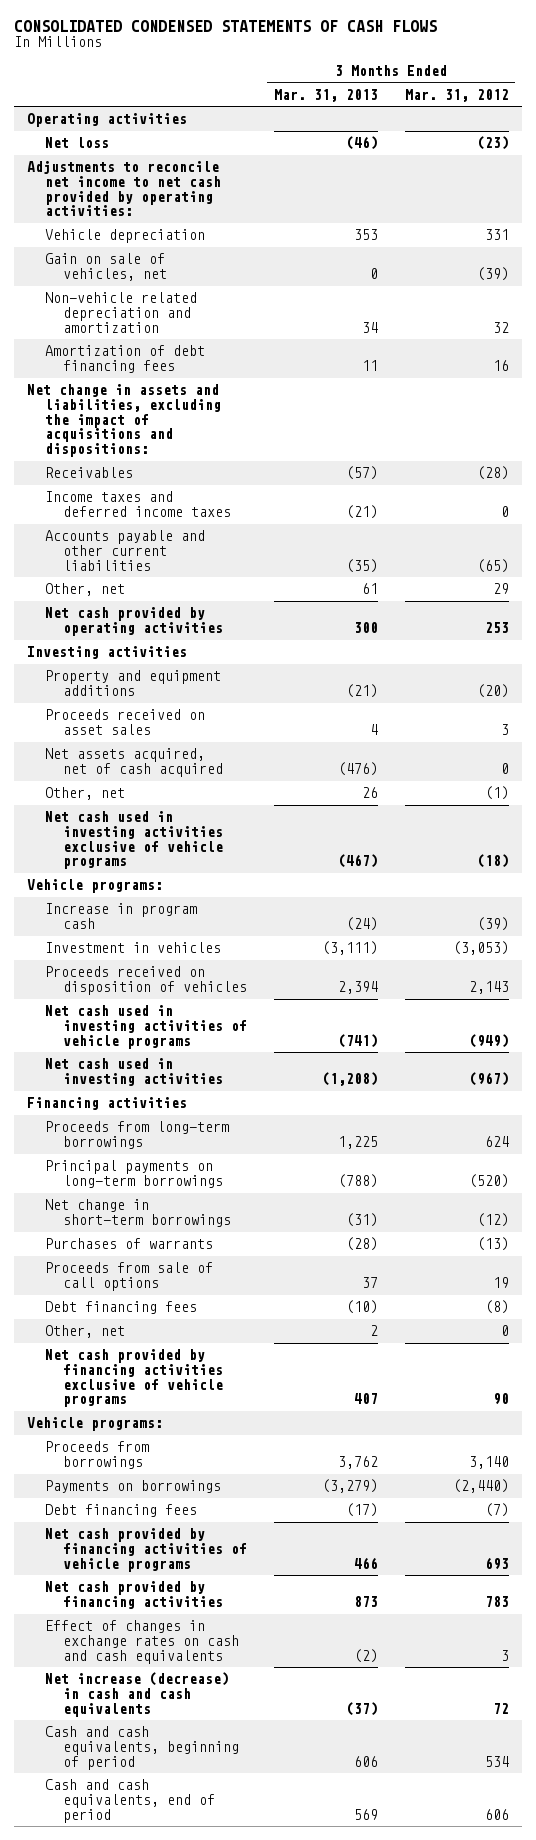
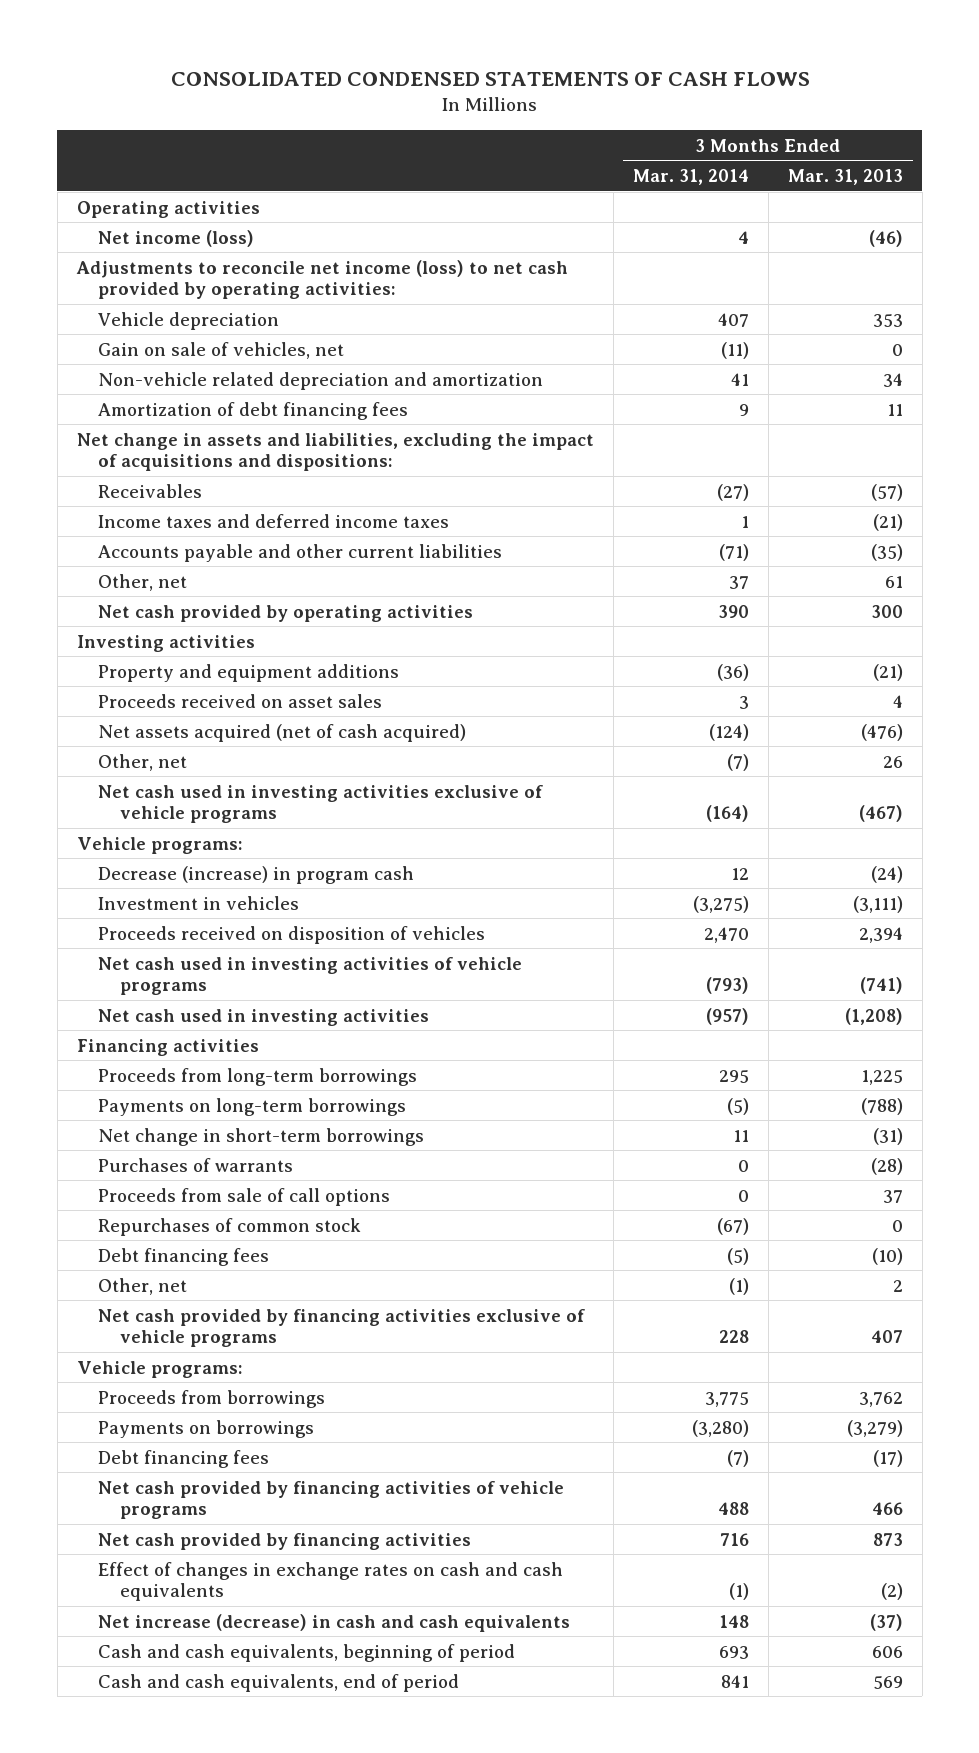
[404,88,509,102] Mar. 31, 2012 -> none
none -> [632,168,749,185] Mar. 31, 2014
[45,137,110,149] Net loss -> [98,229,255,247] Net income (loss)
[27,161,222,217] Adjustments to reconcile net income to net cash provided by operating activities: -> [75,259,568,300] Adjustments to reconcile net income (loss) to net cash provided by operating activities:
[45,748,223,777] Net assets acquired, net of cash acquired -> [98,723,467,742] Net assets acquired (net of cash acquired)
[45,903,198,929] Increase in program cash -> [98,865,415,884] Decrease (increase) in program cash
[45,1160,223,1188] Principal payments on long-term borrowings -> [98,1097,407,1116] Payments on long-term borrowings
none -> [98,1217,362,1236] Repurchases of common stock

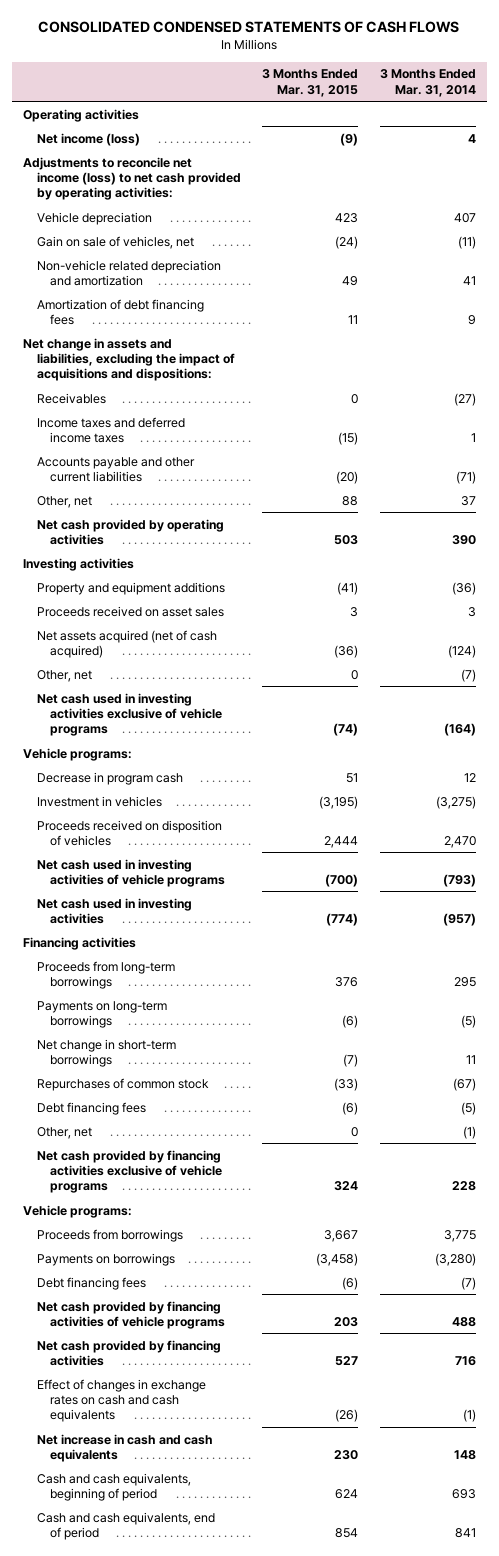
[787,168,903,185] Mar. 31, 2013 -> none
none -> [262,69,359,97] 3 Months Ended Mar. 31, 2015
[98,865,415,884] Decrease (increase) in program cash -> [36,771,183,785] Decrease in program cash
[98,1157,294,1172] Purchases of warrants -> none
[98,1187,391,1206] Proceeds from sale of call options -> none
[98,1613,571,1632] Net increase (decrease) in cash and cash equivalents -> [36,1433,213,1462] Net increase in cash and cash equivalents

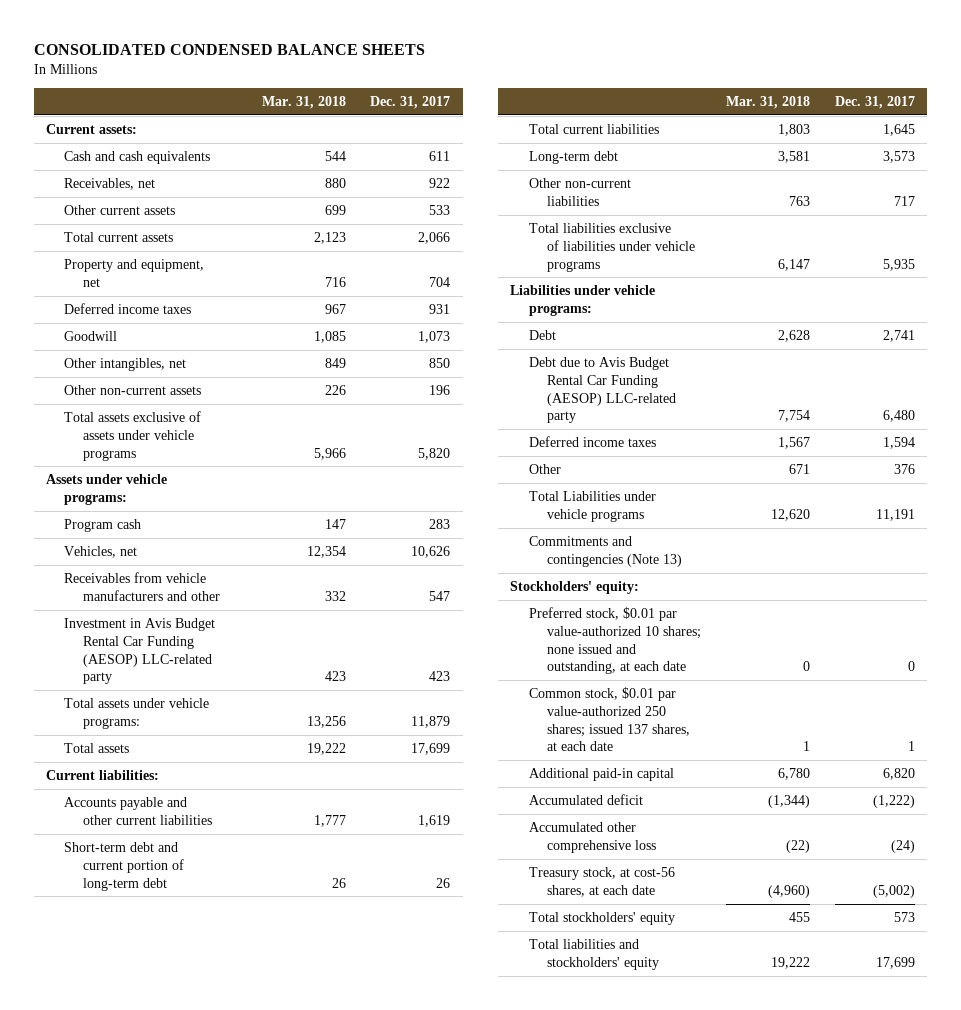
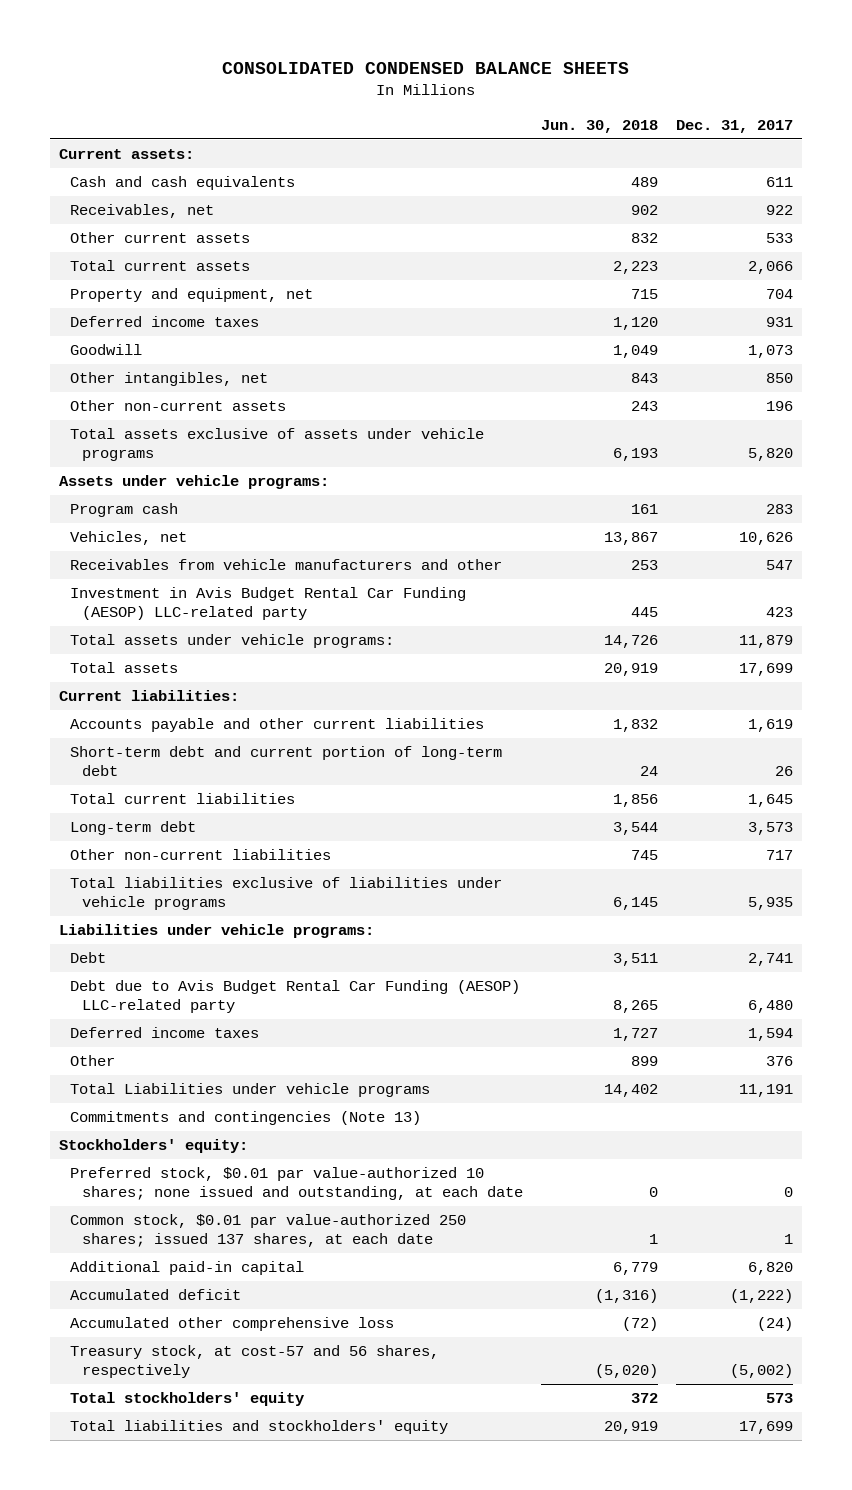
[261,96,346,110] Mar. 31, 2018 -> none
none -> [540,120,658,134] Jun. 30, 2018
[528,866,675,897] Treasury stock, at cost-56 shares, at each date -> [70,1345,440,1379] Treasury stock, at cost-57 and 56 shares, respectively

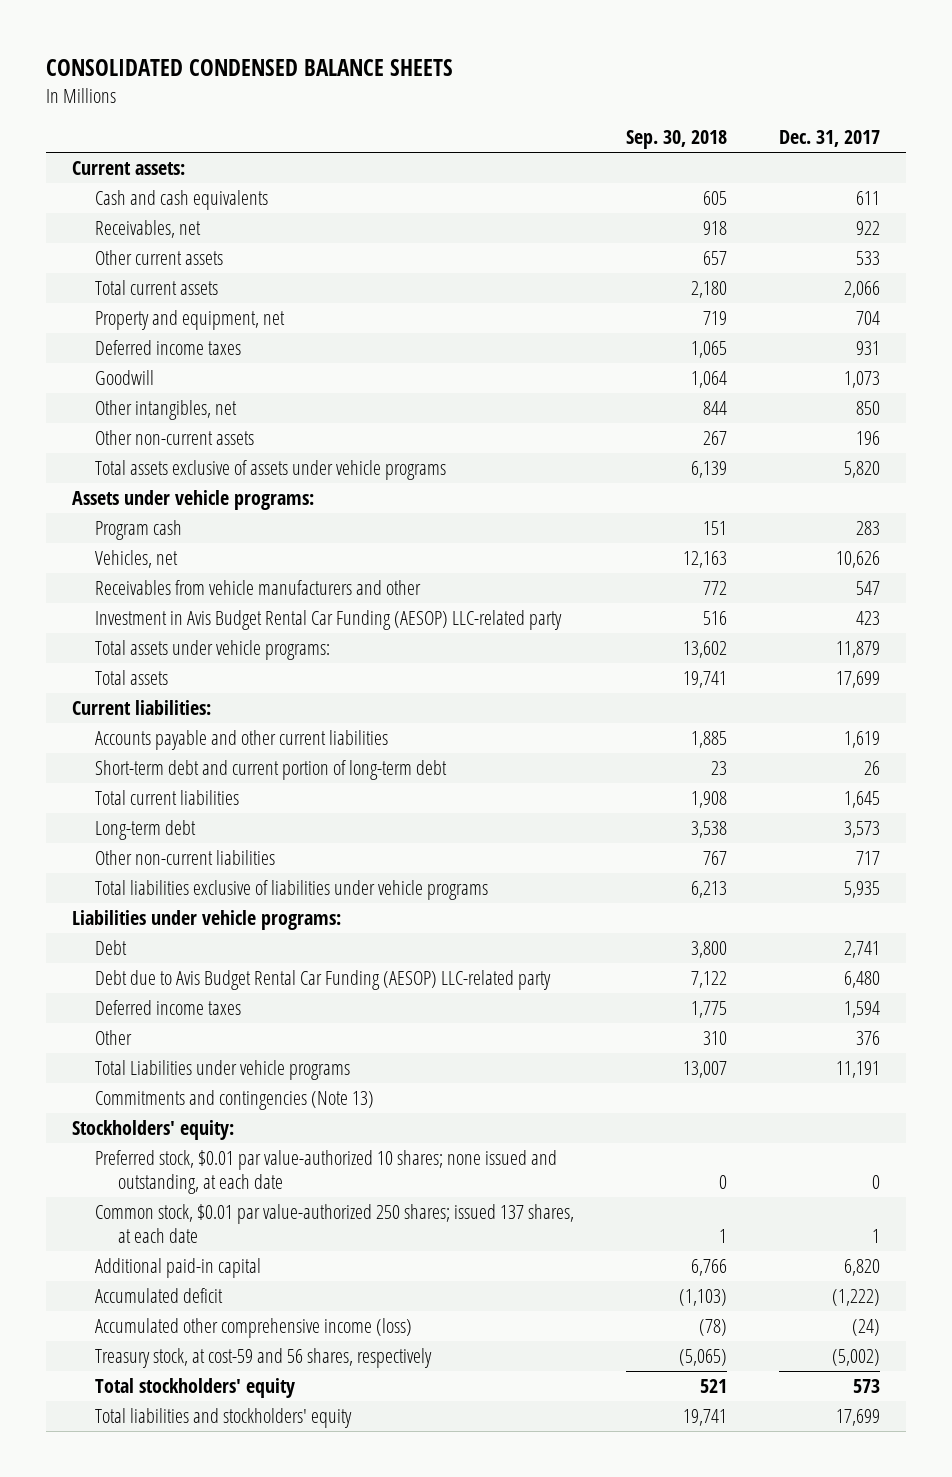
[540,120,658,134] Jun. 30, 2018 -> none
none -> [625,130,727,150] Sep. 30, 2018
[70,1317,395,1332] Accumulated other comprehensive loss -> [95,1317,413,1338] Accumulated other comprehensive income (loss)
[70,1345,440,1379] Treasury stock, at cost-57 and 56 shares, respectively -> [95,1347,433,1368] Treasury stock, at cost-59 and 56 shares, respectively

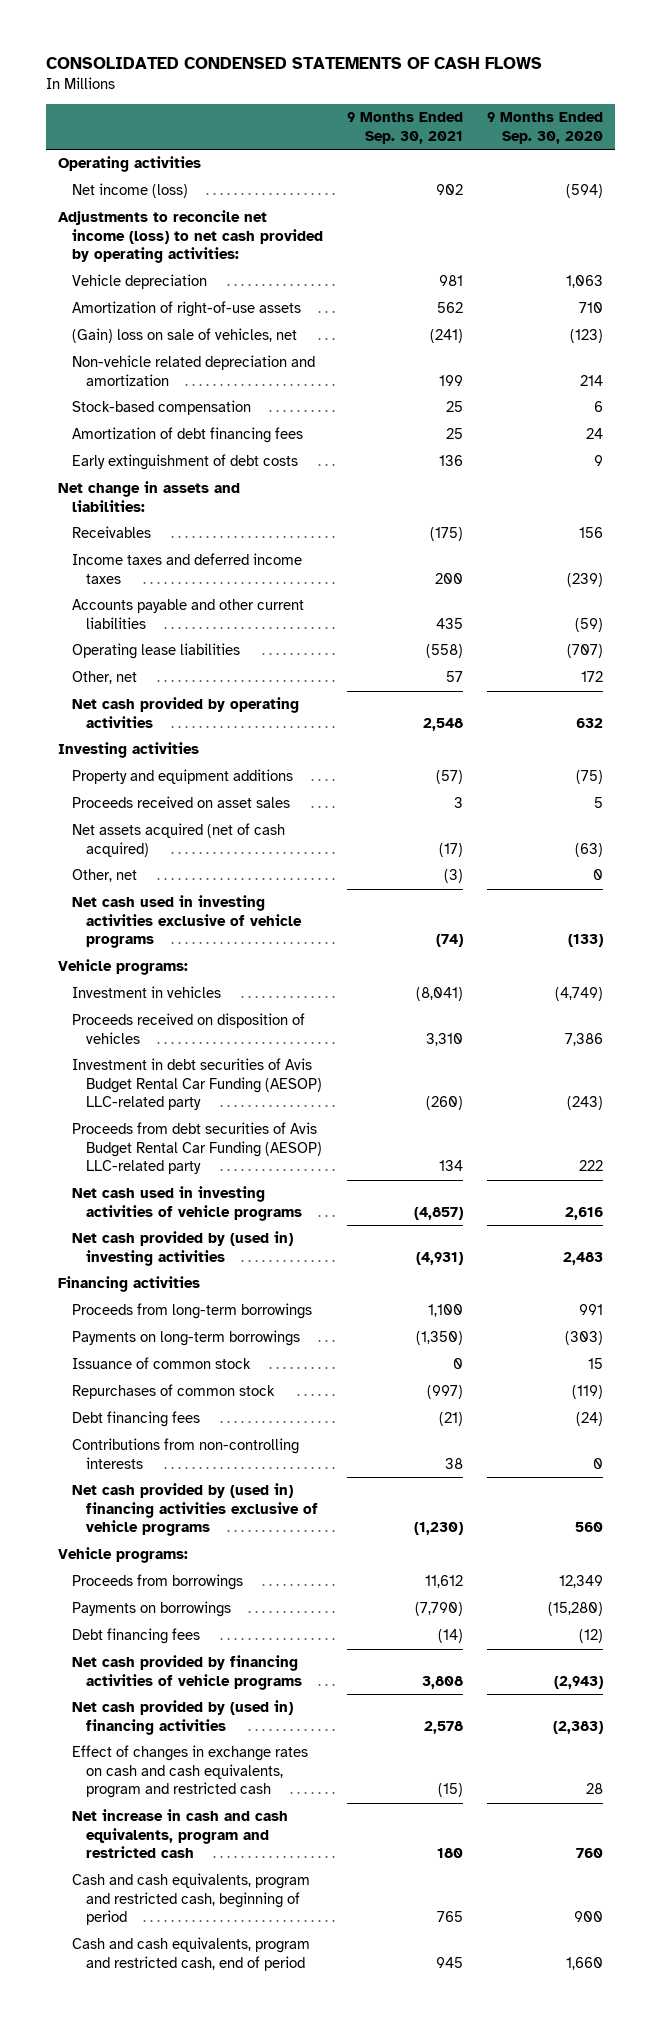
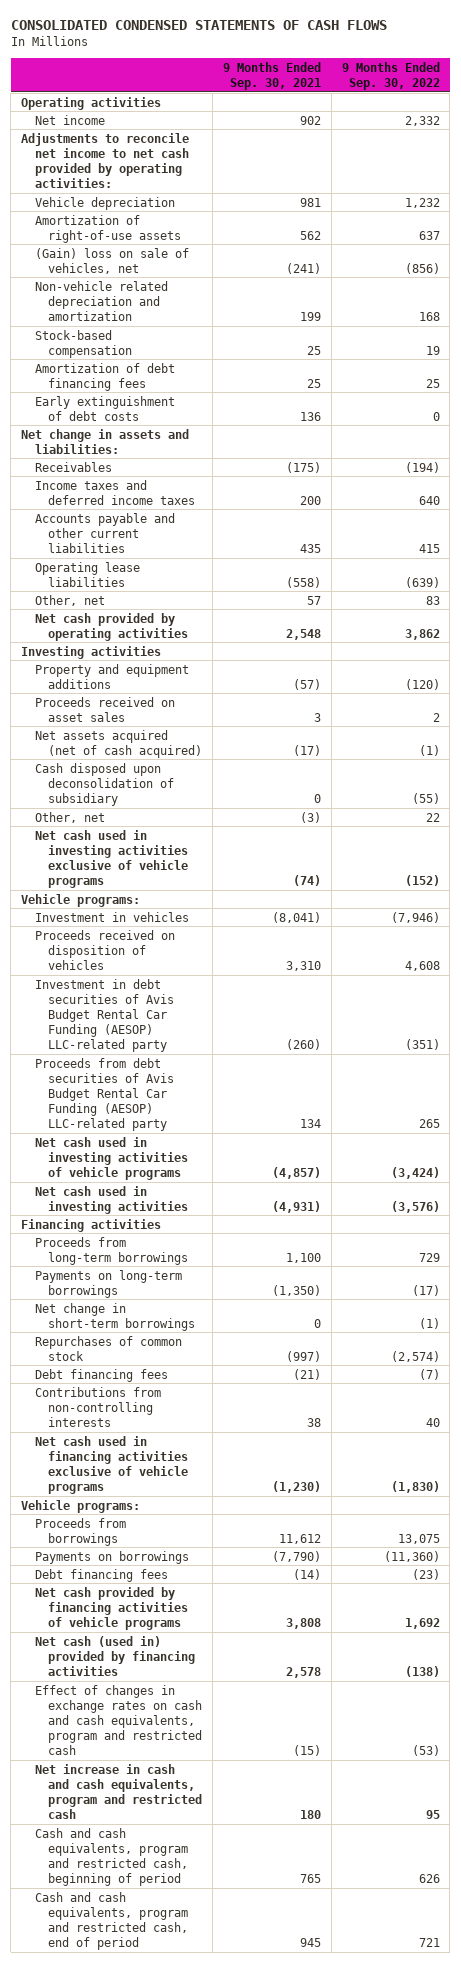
[486,112,603,144] 9 Months Ended Sep. 30, 2020 -> none
none -> [341,62,440,91] 9 Months Ended Sep. 30, 2022
[72,183,189,199] Net income (loss) -> [34,114,105,125] Net income
[58,210,324,264] Adjustments to reconcile net income (loss) to net cash provided by operating activities: -> [21,132,190,188] Adjustments to reconcile net income to net cash provided by operating activities:
none -> [34,762,174,806] Cash disposed upon deconsolidation of subsidiary
[72,1231,294,1266] Net cash provided by (used in) investing activities -> [34,1185,188,1214] Net cash used in investing activities
[72,1357,252,1370] Issuance of common stock -> none
none -> [34,1302,195,1331] Net change in short-term borrowings
[72,1483,319,1537] Net cash provided by (used in) financing activities exclusive of vehicle programs -> [34,1435,188,1494] Net cash used in financing activities exclusive of vehicle programs
[72,1700,294,1735] Net cash provided by (used in) financing activities -> [34,1635,195,1676] Net cash (used in) provided by financing activities

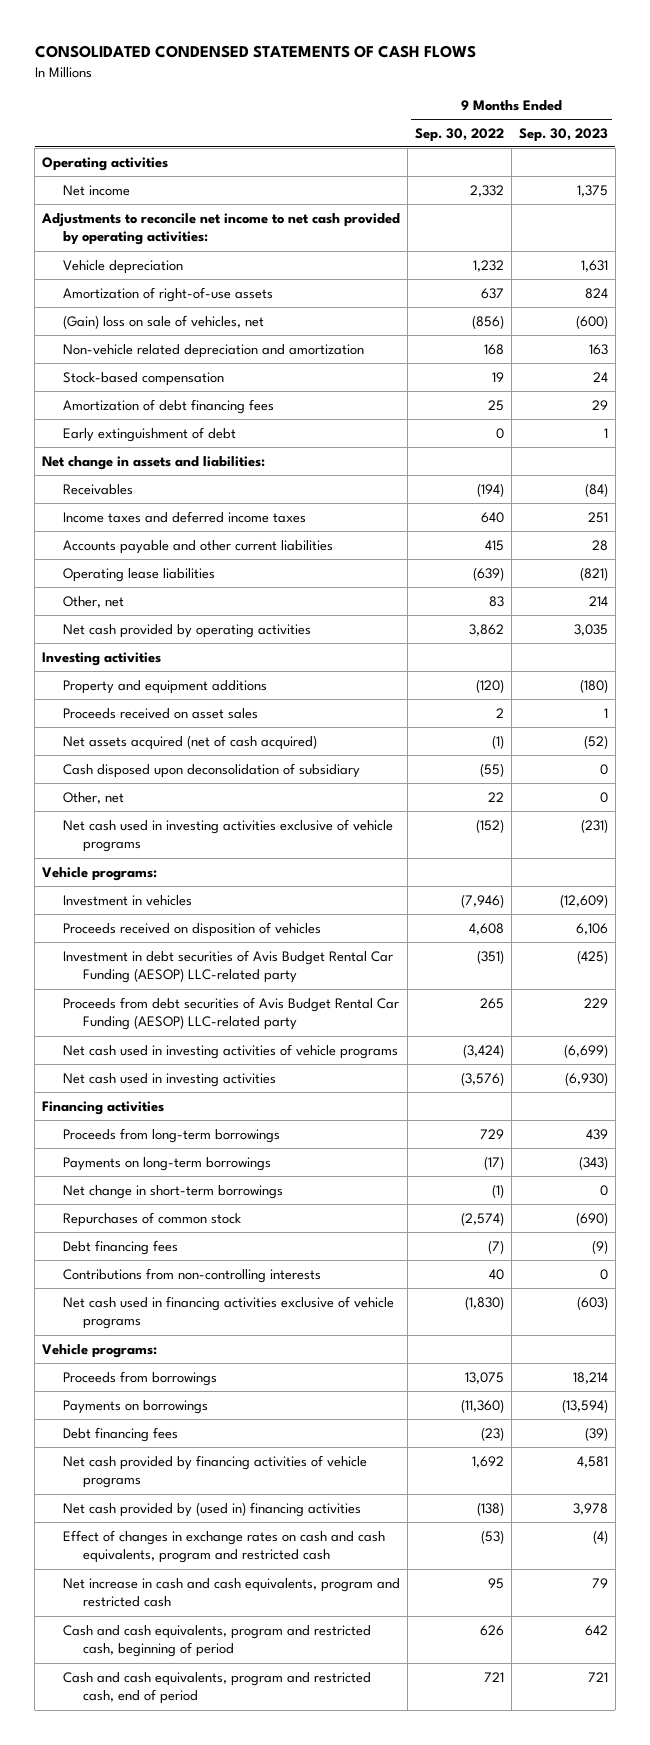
[222,62,321,91] 9 Months Ended Sep. 30, 2021 -> none
none -> [518,127,608,142] Sep. 30, 2023
[34,395,175,421] Early extinguishment of debt costs -> [62,426,236,442] Early extinguishment of debt
[34,1635,195,1676] Net cash (used in) provided by financing activities -> [62,1501,361,1517] Net cash provided by (used in) financing activities

